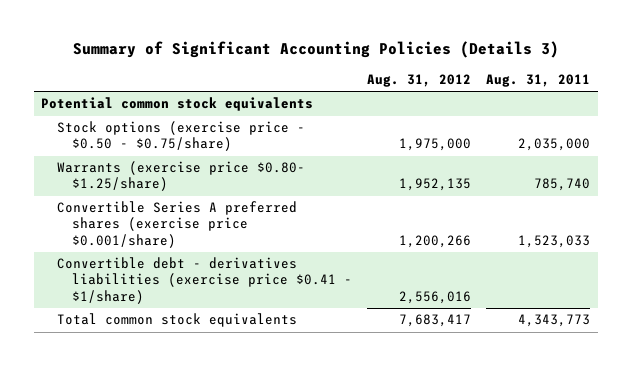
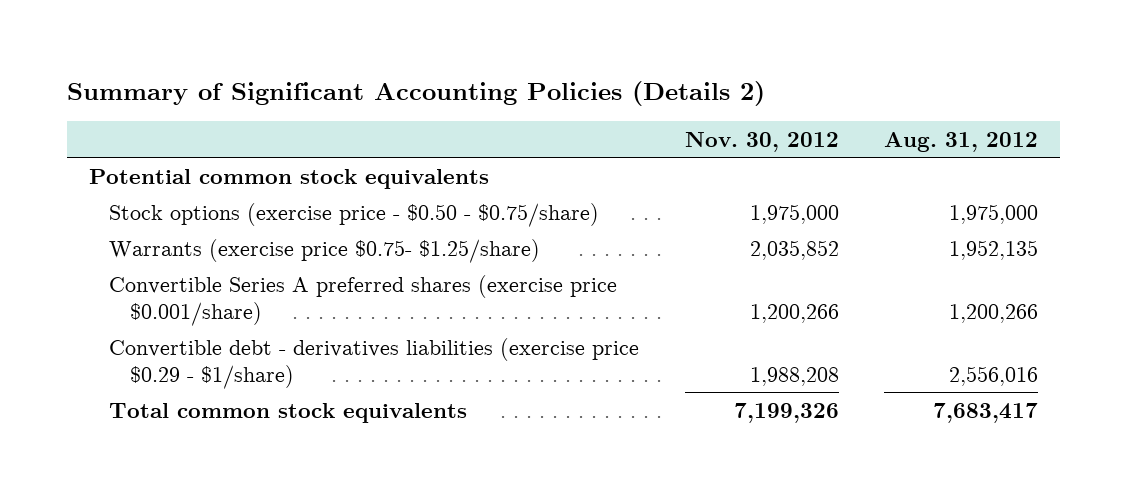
[72,41,559,59] Summary of Significant Accounting Policies (Details 3) -> [66,80,765,106] Summary of Significant Accounting Policies (Details 2)
[486,74,591,88] Aug. 31, 2011 -> none
none -> [684,131,839,152] Nov. 30, 2012
[56,161,305,192] Warrants (exercise price $0.80- $1.25/share) -> [109,238,541,263] Warrants (exercise price $0.75- $1.25/share)
[56,257,353,304] Convertible debt - derivatives liabilities (exercise price $0.41 - $1/share) -> [109,337,640,389] Convertible debt - derivatives liabilities (exercise price $0.29 - $1/share)

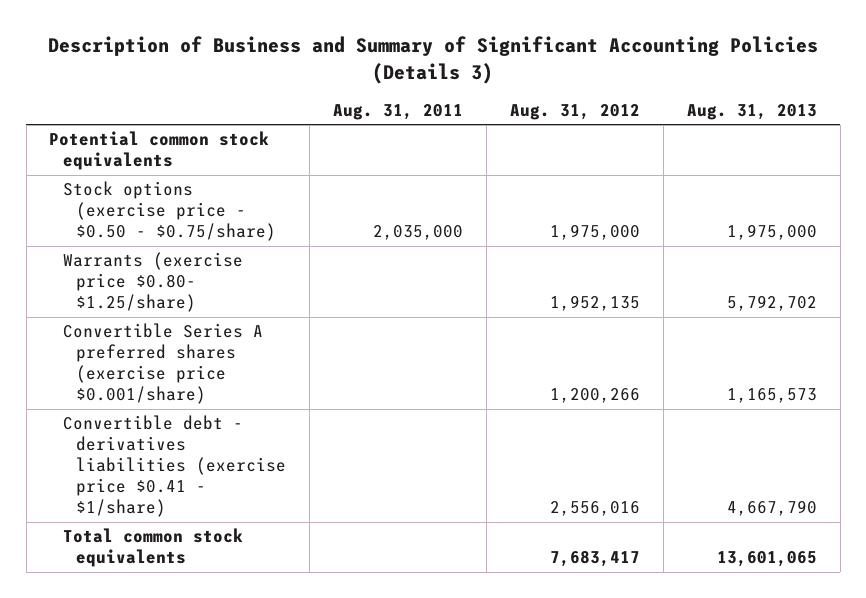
[66,80,765,106] Summary of Significant Accounting Policies (Details 2) -> [48,36,819,84] Description of Business and Summary of Significant Accounting Policies (Details 3)
[684,131,839,152] Nov. 30, 2012 -> none
none -> [332,103,463,120] Aug. 31, 2011
none -> [686,103,817,120] Aug. 31, 2013
[109,238,541,263] Warrants (exercise price $0.75- $1.25/share) -> [62,252,243,313] Warrants (exercise price $0.80- $1.25/share)
[109,337,640,389] Convertible debt - derivatives liabilities (exercise price $0.29 - $1/share) -> [62,415,287,518] Convertible debt - derivatives liabilities (exercise price $0.41 - $1/share)

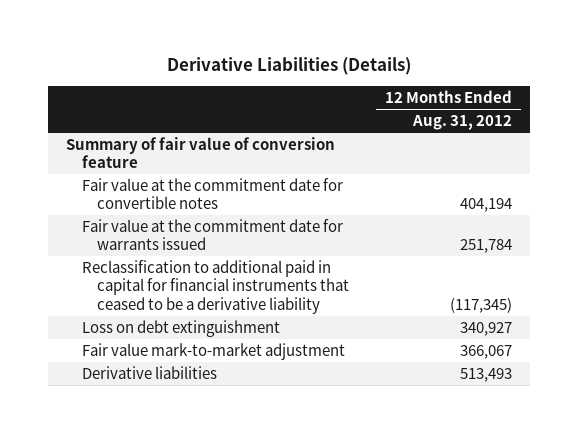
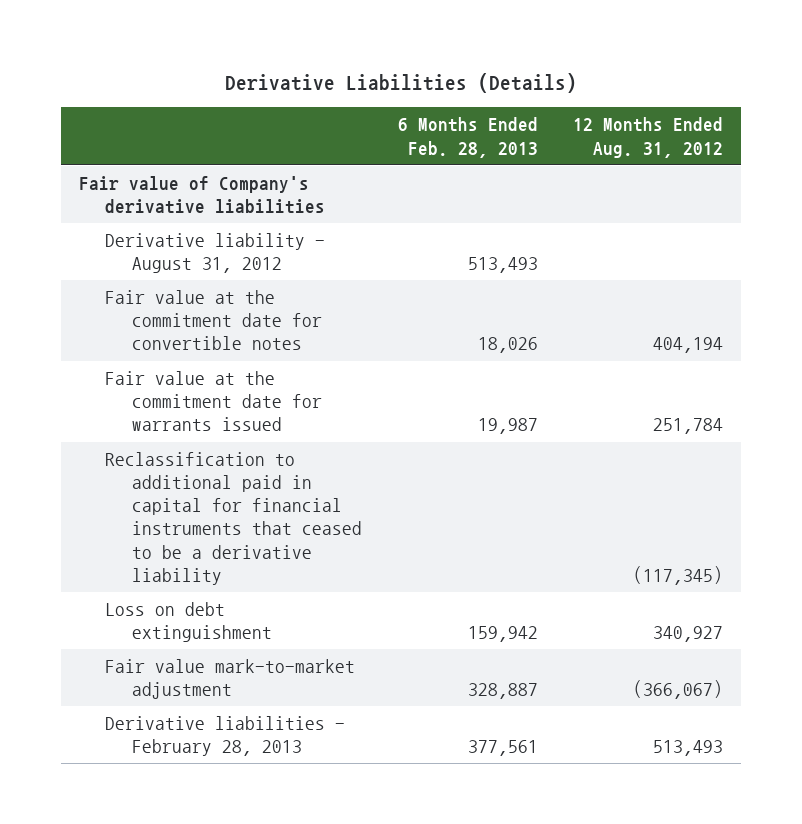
none -> [397,117,538,158] 6 Months Ended Feb. 28, 2013
[66,136,336,169] Summary of fair value of conversion feature -> none
none -> [78,175,326,215] Fair value of Company's derivative liabilities
none -> [105,232,326,274] Derivative liability - August 31, 2012
[460,344,513,359] 366,067 -> [633,680,724,700] (366,067)
[81,365,217,379] Derivative liabilities -> [105,715,346,757] Derivative liabilities - February 28, 2013

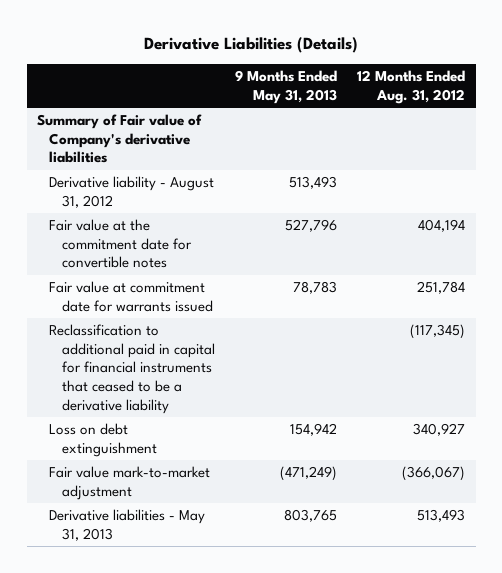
[397,117,538,158] 6 Months Ended Feb. 28, 2013 -> none
none -> [235,70,338,105] 9 Months Ended May 31, 2013
[78,175,326,215] Fair value of Company's derivative liabilities -> [36,113,202,164] Summary of Fair value of Company's derivative liabilities
[105,370,322,432] Fair value at the commitment date for warrants issued -> [49,280,213,312] Fair value at commitment date for warrants issued
[105,715,346,757] Derivative liabilities - February 28, 2013 -> [49,508,206,541] Derivative liabilities - May 31, 2013

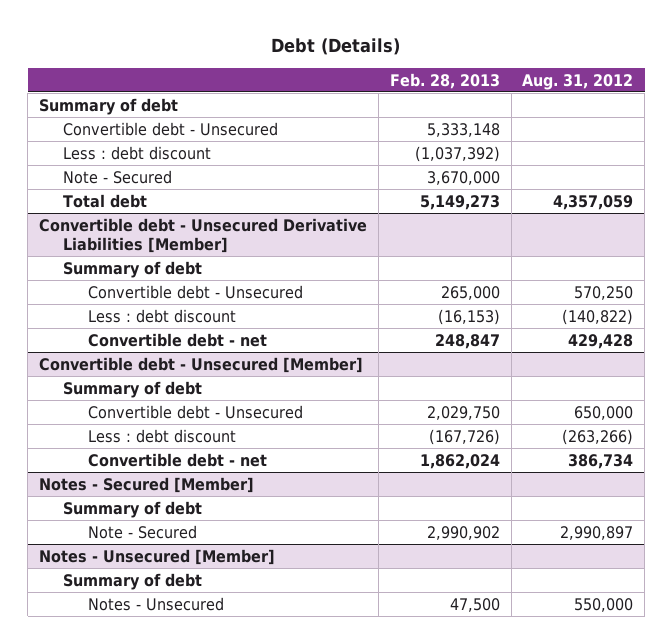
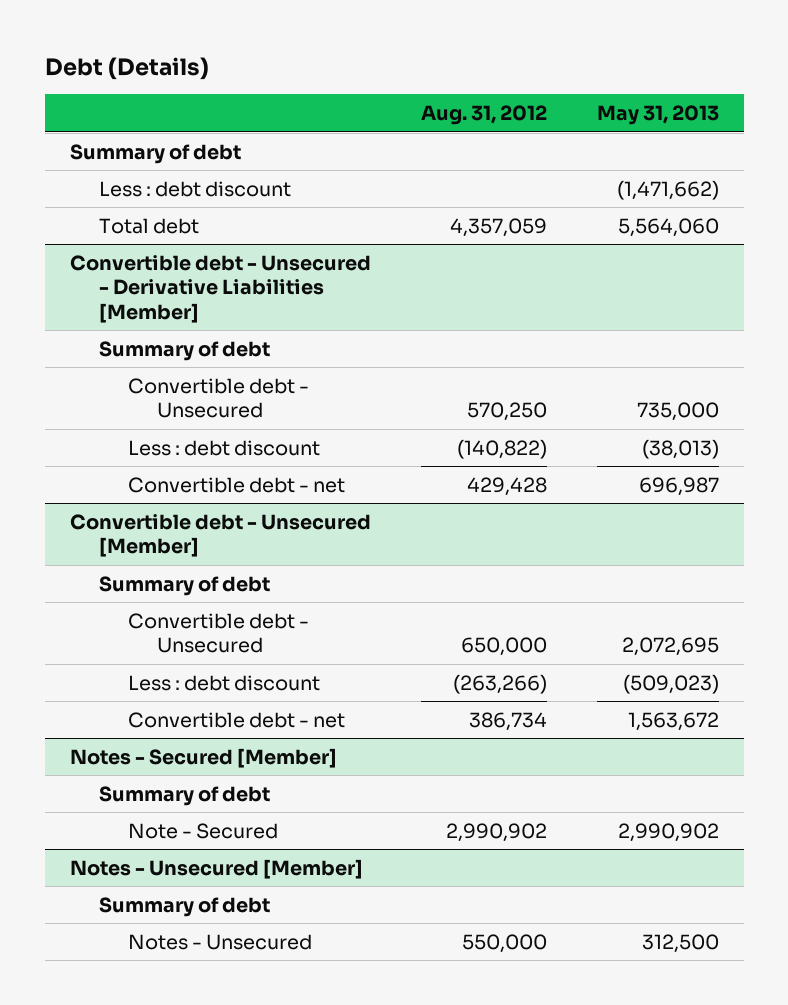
[389,72,500,89] Feb. 28, 2013 -> none
none -> [596,104,719,125] May 31, 2013
[63,121,279,136] Convertible debt - Unsecured -> none
[63,169,173,184] Note - Secured -> none
[39,217,368,253] Convertible debt - Unsecured Derivative Liabilities [Member] -> [69,254,371,323] Convertible debt - Unsecured - Derivative Liabilities [Member]
[560,525,634,540] 2,990,897 -> [445,822,547,842] 2,990,902

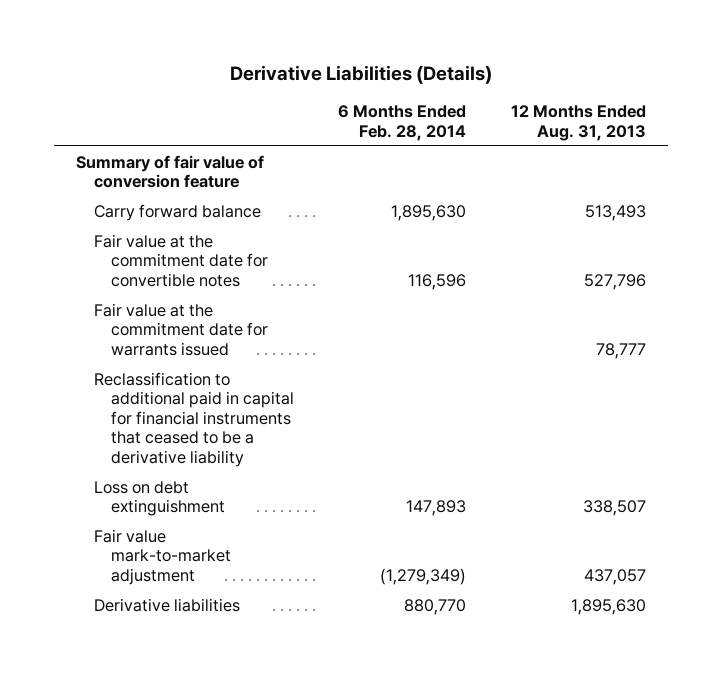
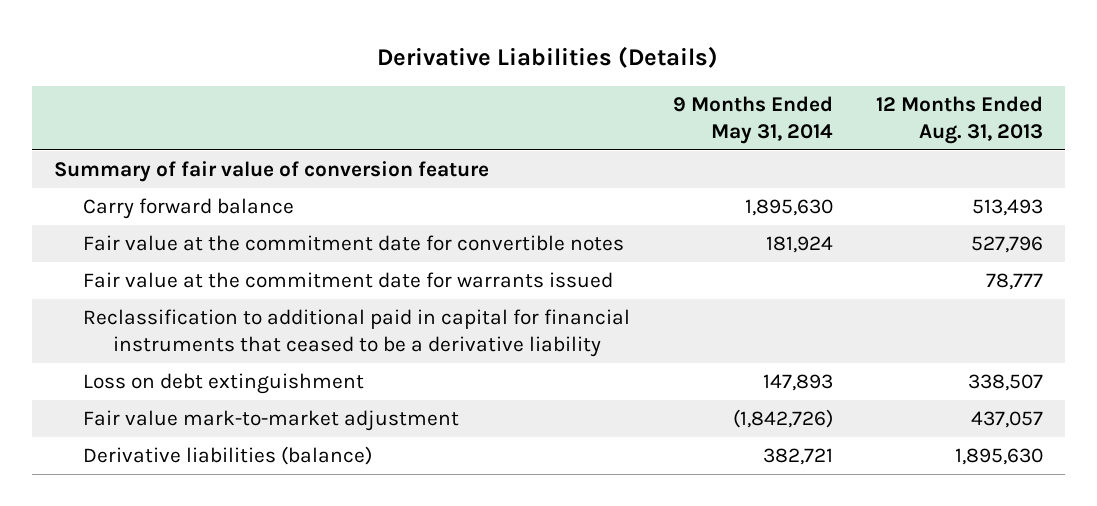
[338,105,467,141] 6 Months Ended Feb. 28, 2014 -> none
none -> [673,95,834,144] 9 Months Ended May 31, 2014
[93,597,240,612] Derivative liabilities -> [83,446,373,466] Derivative liabilities (balance)

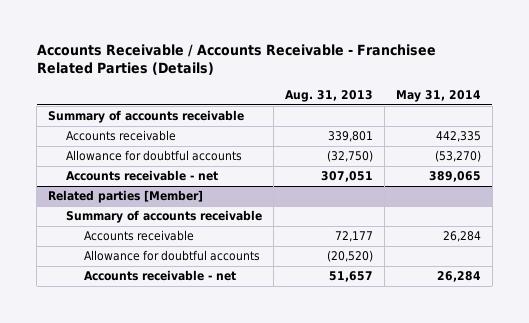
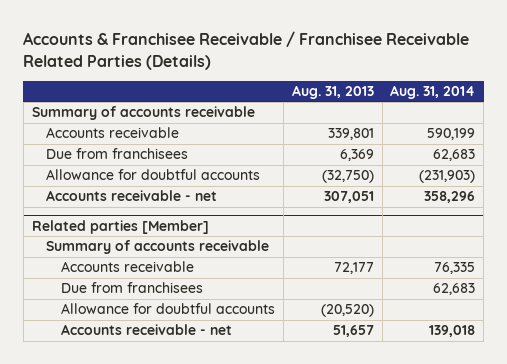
[36,43,436,76] Accounts Receivable / Accounts Receivable - Franchisee Related Parties (Details) -> [23,31,470,70] Accounts & Franchisee Receivable / Franchisee Receivable Related Parties (Details)
[395,90,481,103] May 31, 2014 -> none
none -> [390,85,476,100] Aug. 31, 2014
none -> [46,148,189,160] Due from franchisees
none -> [60,282,203,294] Due from franchisees

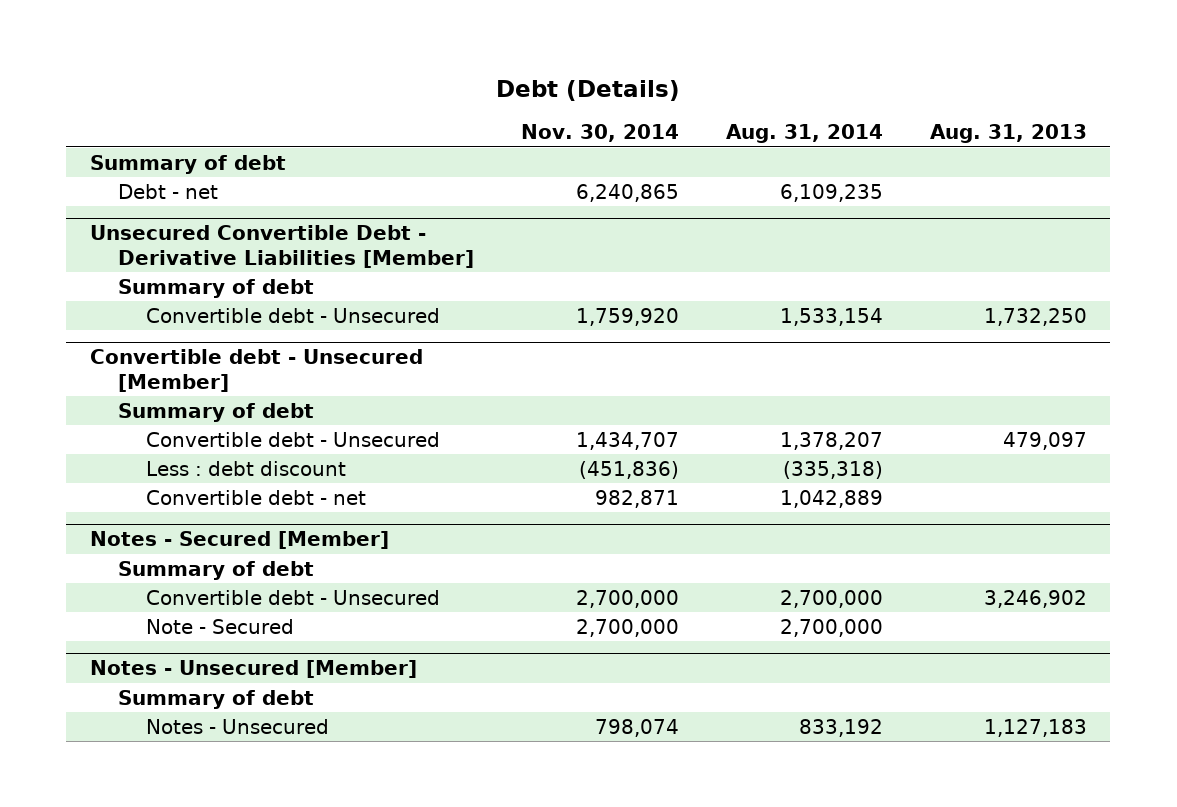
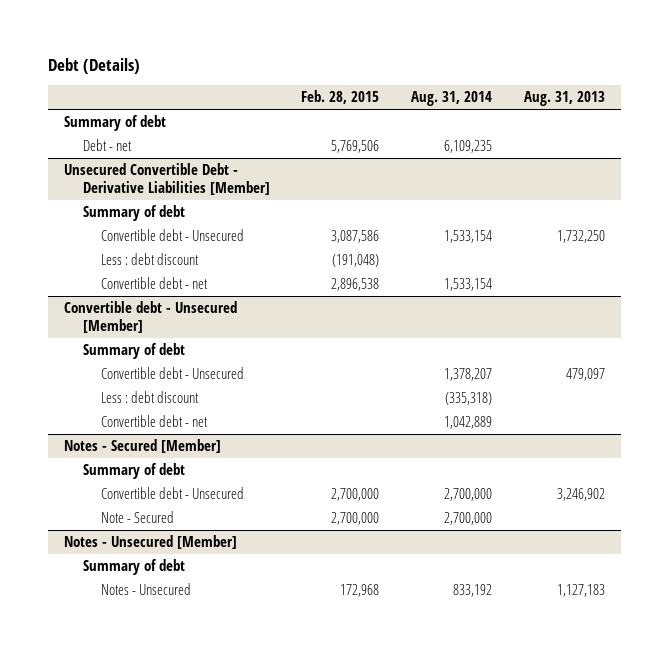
[520,124,679,143] Nov. 30, 2014 -> none
none -> [301,90,380,105] Feb. 28, 2015
none -> [100,253,199,266] Less : debt discount
none -> [100,277,208,290] Convertible debt - net

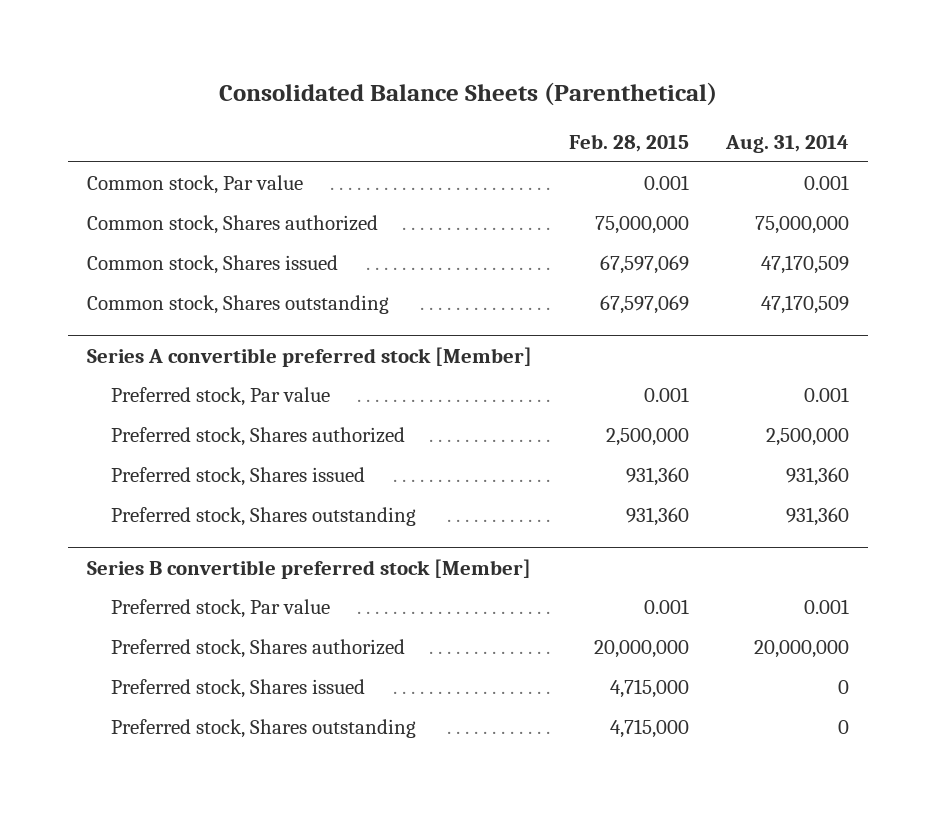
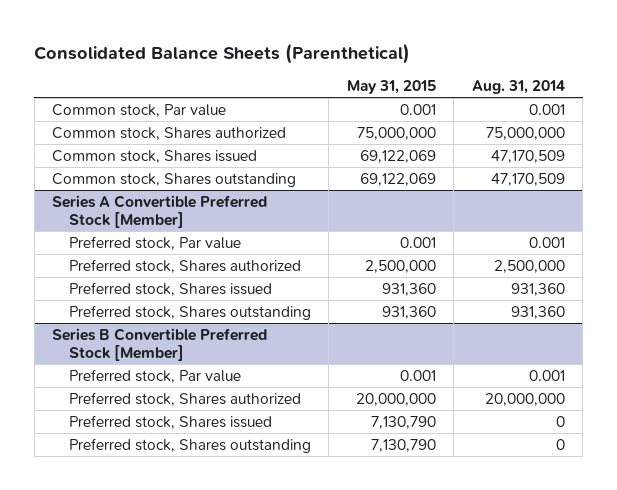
[568,134,689,153] Feb. 28, 2015 -> none
none -> [346,80,436,95] May 31, 2015
[86,346,532,367] Series A convertible preferred stock [Member] -> [52,194,268,229] Series A Convertible Preferred Stock [Member]
[86,558,531,579] Series B convertible preferred stock [Member] -> [52,327,268,362] Series B Convertible Preferred Stock [Member]

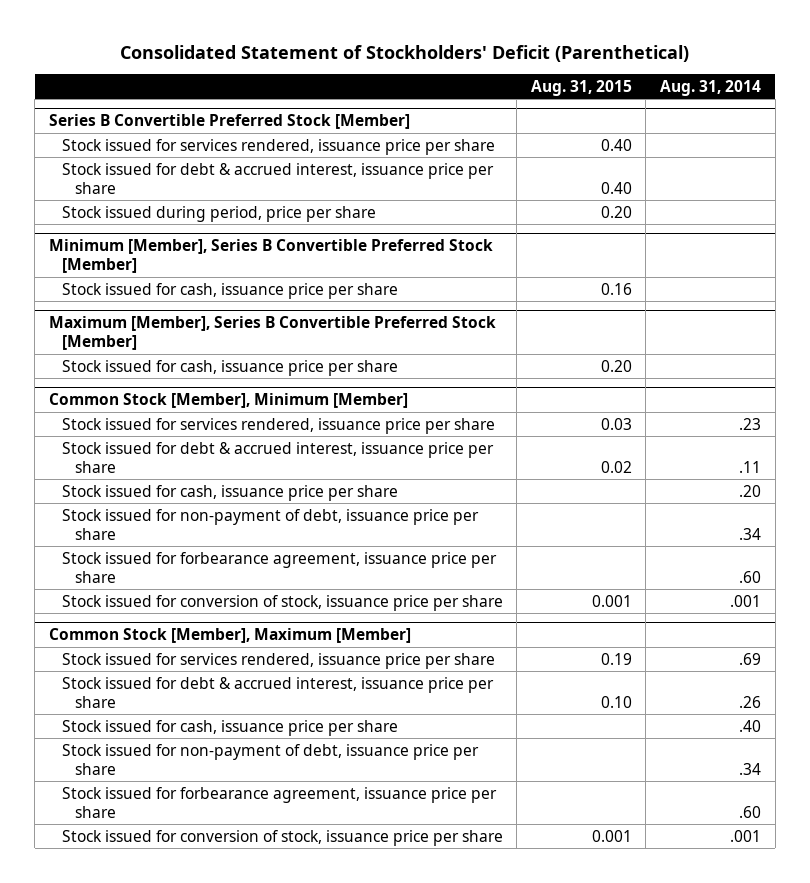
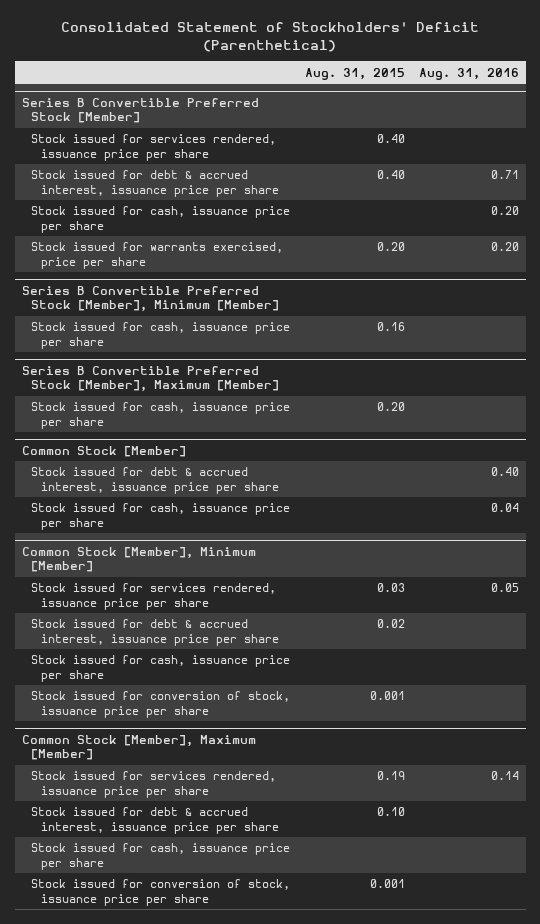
[660,79,762,96] Aug. 31, 2014 -> none
none -> [418,67,519,80] Aug. 31, 2016
none -> [31,206,291,233] Stock issued for cash, issuance price per share
[61,205,376,222] Stock issued during period, price per share -> [31,242,284,269] Stock issued for warrants exercised, price per share
[48,239,493,274] Minimum [Member], Series B Convertible Preferred Stock [Member] -> [21,285,280,313] Series B Convertible Preferred Stock [Member], Minimum [Member]
[48,316,496,351] Maximum [Member], Series B Convertible Preferred Stock [Member] -> [21,365,280,393] Series B Convertible Preferred Stock [Member], Maximum [Member]
none -> [21,445,186,457] Common Stock [Member]
none -> [31,467,280,494] Stock issued for debt & accrued interest, issuance price per share
none -> [31,503,291,530] Stock issued for cash, issuance price per share
[61,508,479,540] Stock issued for non-payment of debt, issuance price per share -> none
[61,551,497,583] Stock issued for forbearance agreement, issuance price per share -> none
[61,743,479,775] Stock issued for non-payment of debt, issuance price per share -> none
[61,786,497,818] Stock issued for forbearance agreement, issuance price per share -> none

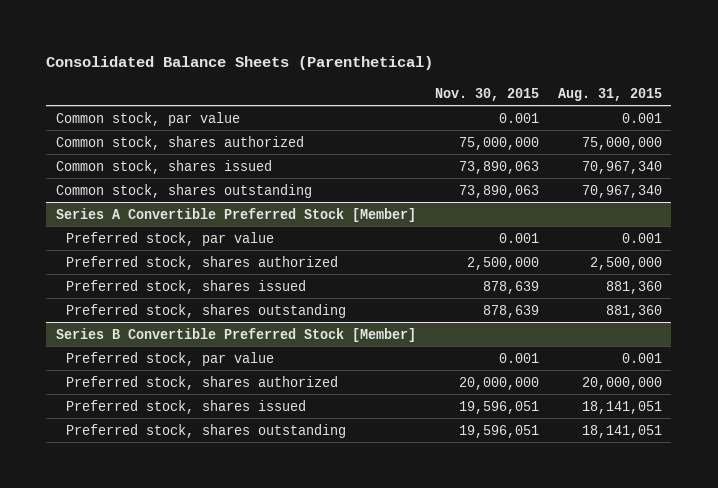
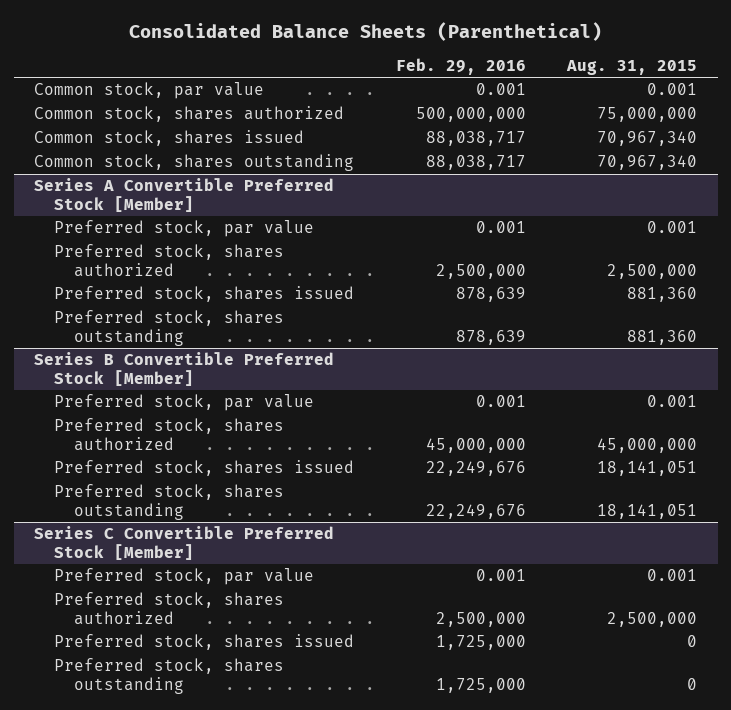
[434,87,539,101] Nov. 30, 2015 -> none
none -> [395,57,526,75] Feb. 29, 2016
[581,376,662,390] 20,000,000 -> [596,437,697,453] 45,000,000
none -> [34,526,335,560] Series C Convertible Preferred Stock [Member]
none -> [54,568,315,586] Preferred stock, par value
none -> [54,592,285,625] Preferred stock, shares authorized
none -> [54,634,355,651] Preferred stock, shares issued
none -> [54,658,285,694] Preferred stock, shares outstanding

